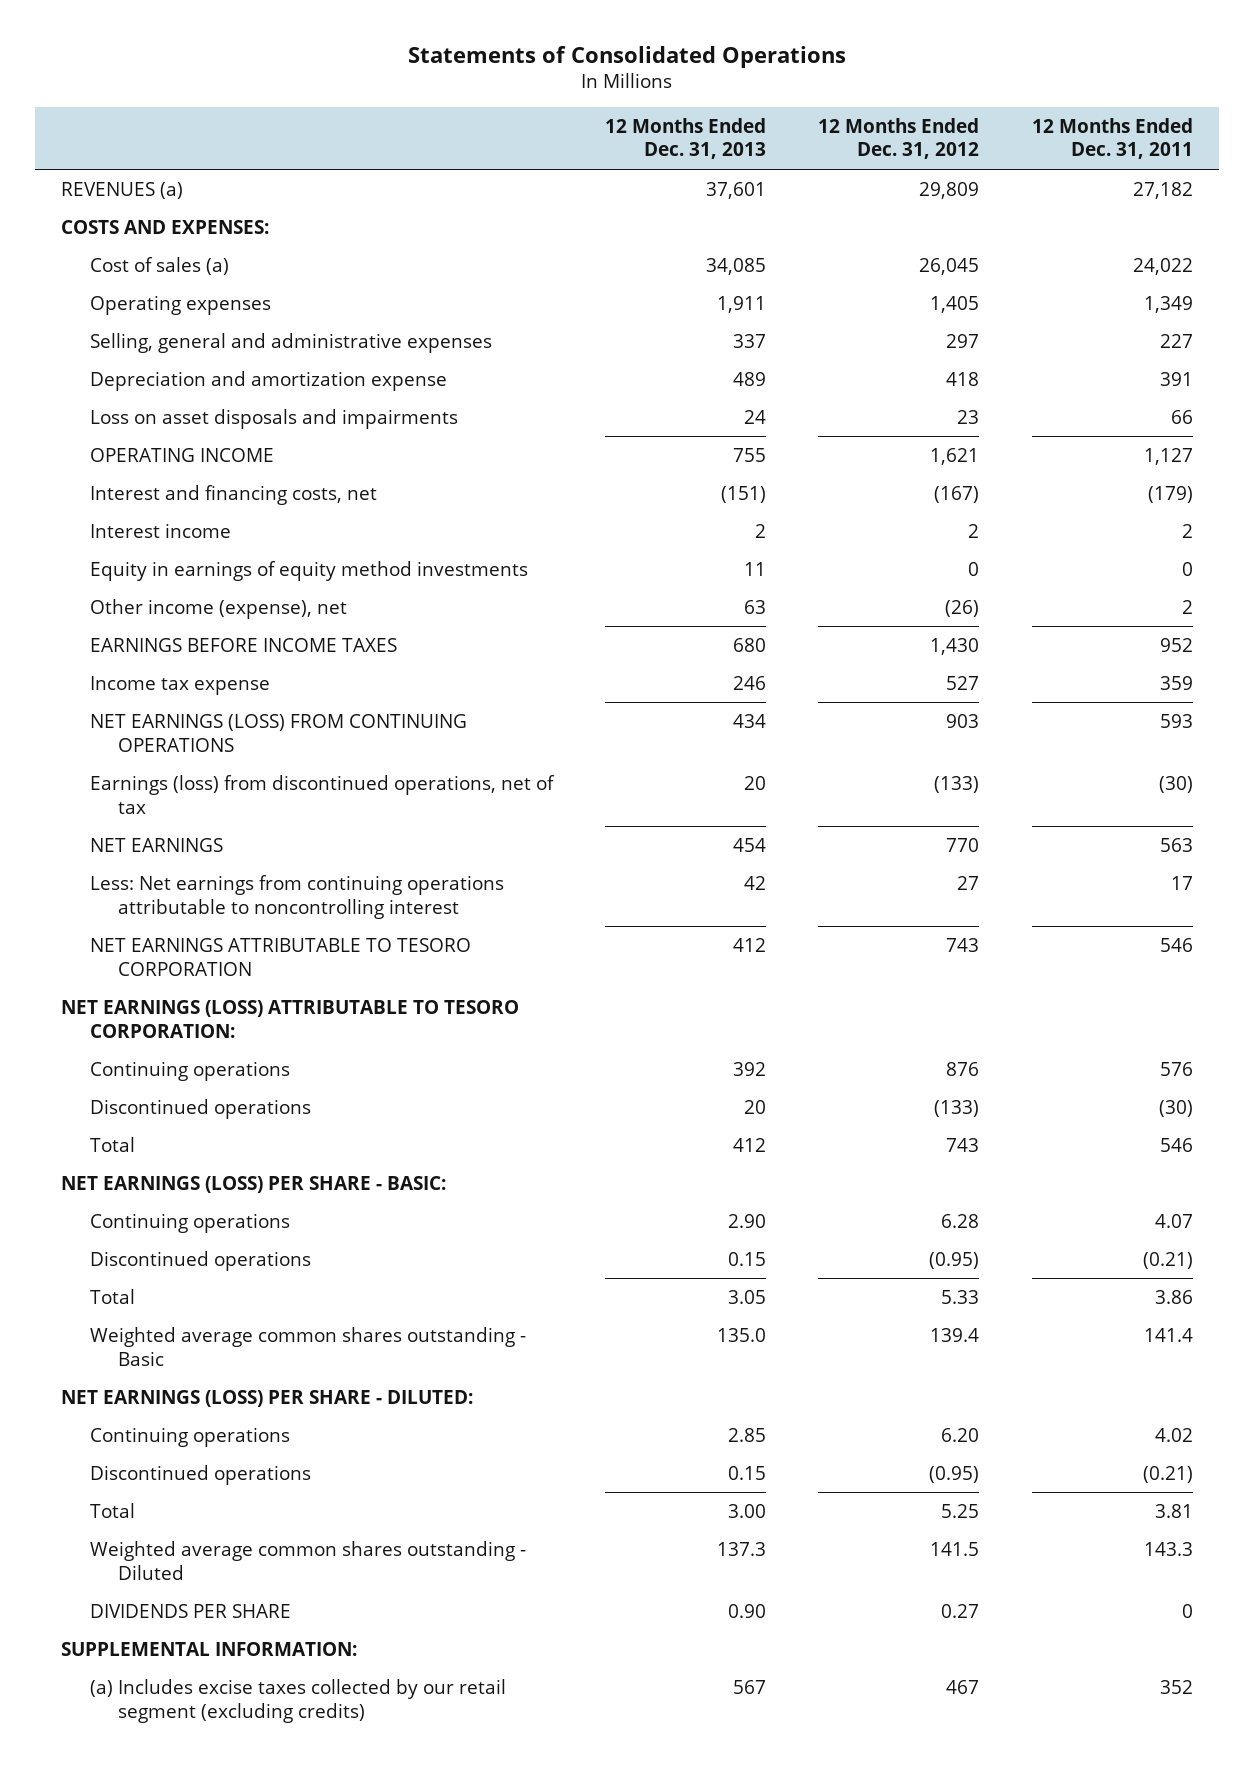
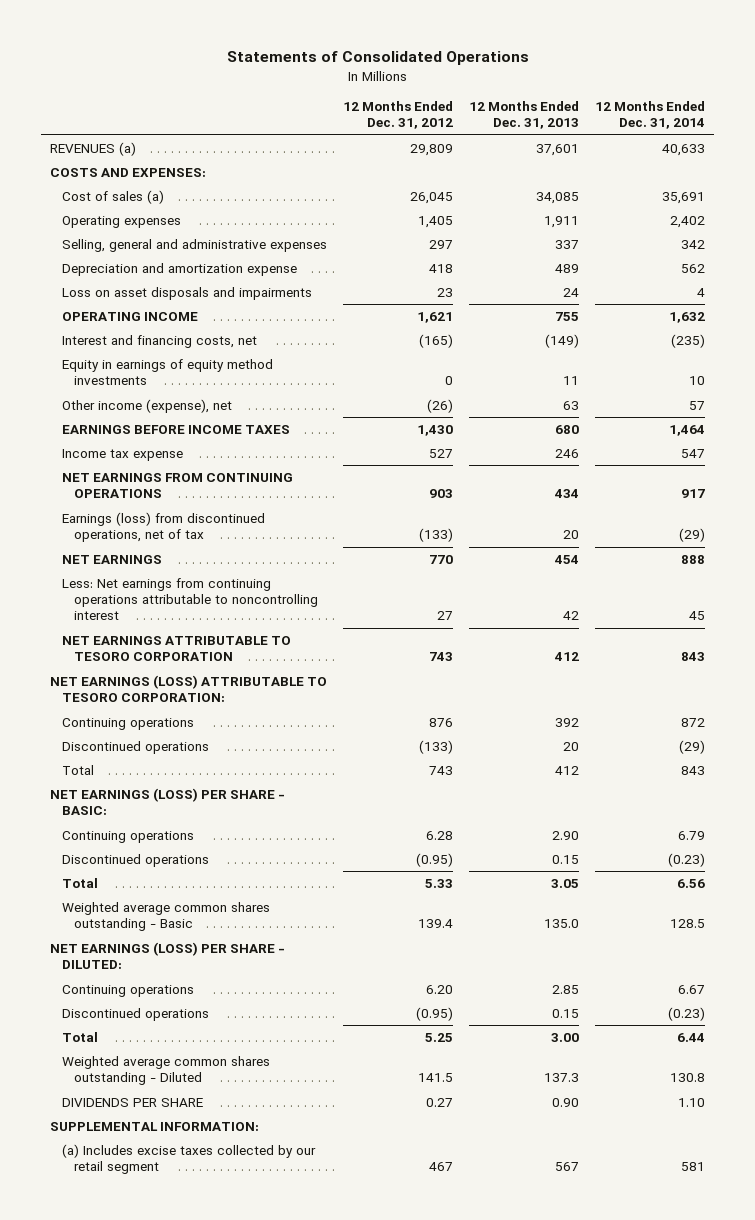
[1031,117,1193,160] 12 Months Ended Dec. 31, 2011 -> none
none -> [595,101,706,130] 12 Months Ended Dec. 31, 2014
[89,522,231,538] Interest income -> none
[720,485,766,503] (151) -> [545,333,580,348] (149)
[934,485,980,503] (167) -> [418,333,453,348] (165)
[89,713,467,752] NET EARNINGS (LOSS) FROM CONTINUING OPERATIONS -> [61,472,293,499] NET EARNINGS FROM CONTINUING OPERATIONS
[89,1678,506,1723] (a) Includes excise taxes collected by our retail segment (excluding credits) -> [61,1143,316,1175] (a) Includes excise taxes collected by our retail segment

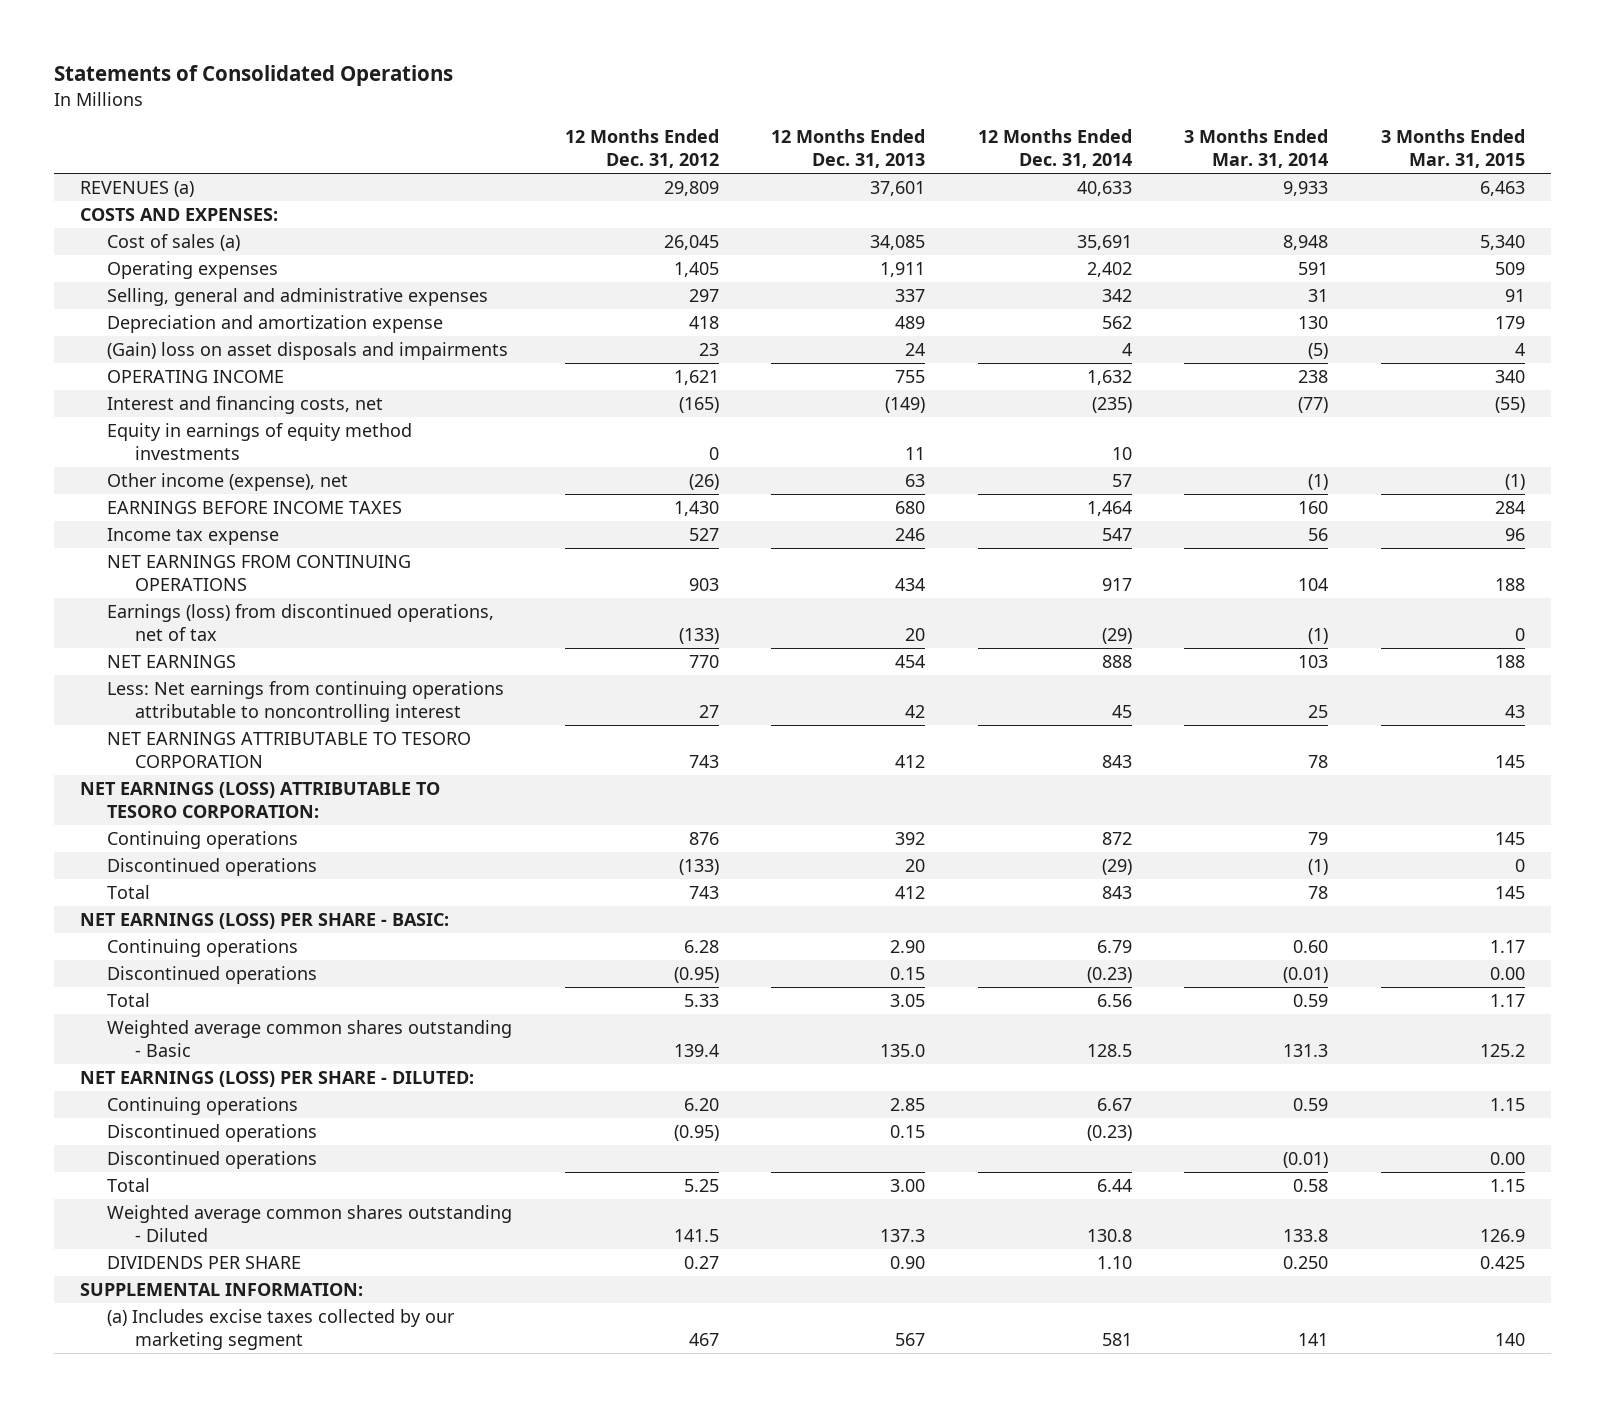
none -> [1184,129,1329,168] 3 Months Ended Mar. 31, 2014
none -> [1380,129,1525,168] 3 Months Ended Mar. 31, 2015
[61,286,312,300] Loss on asset disposals and impairments -> [107,342,509,361] (Gain) loss on asset disposals and impairments
none -> [107,1151,318,1170] Discontinued operations
[61,1143,316,1175] (a) Includes excise taxes collected by our retail segment -> [107,1309,456,1350] (a) Includes excise taxes collected by our marketing segment

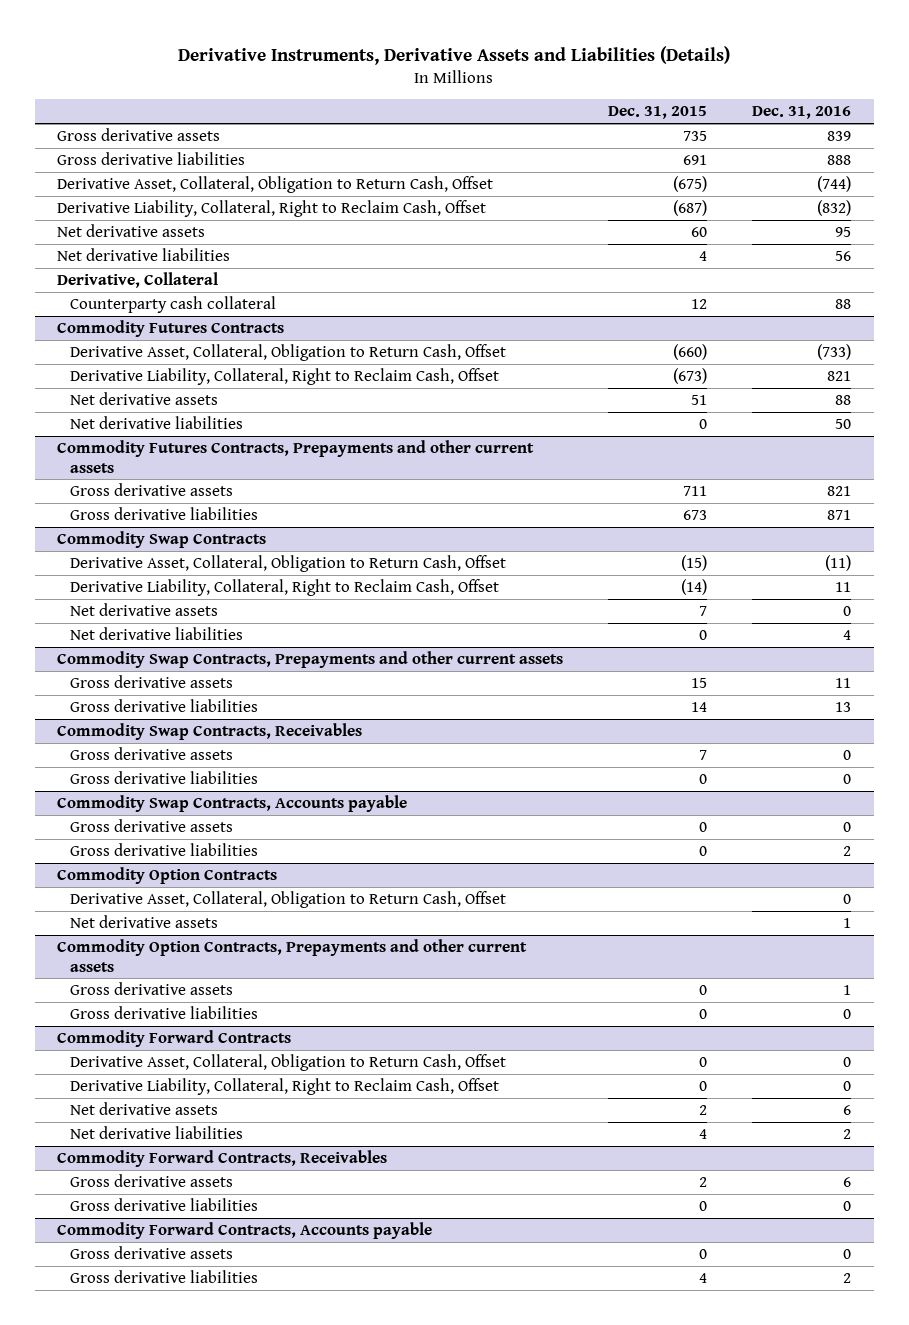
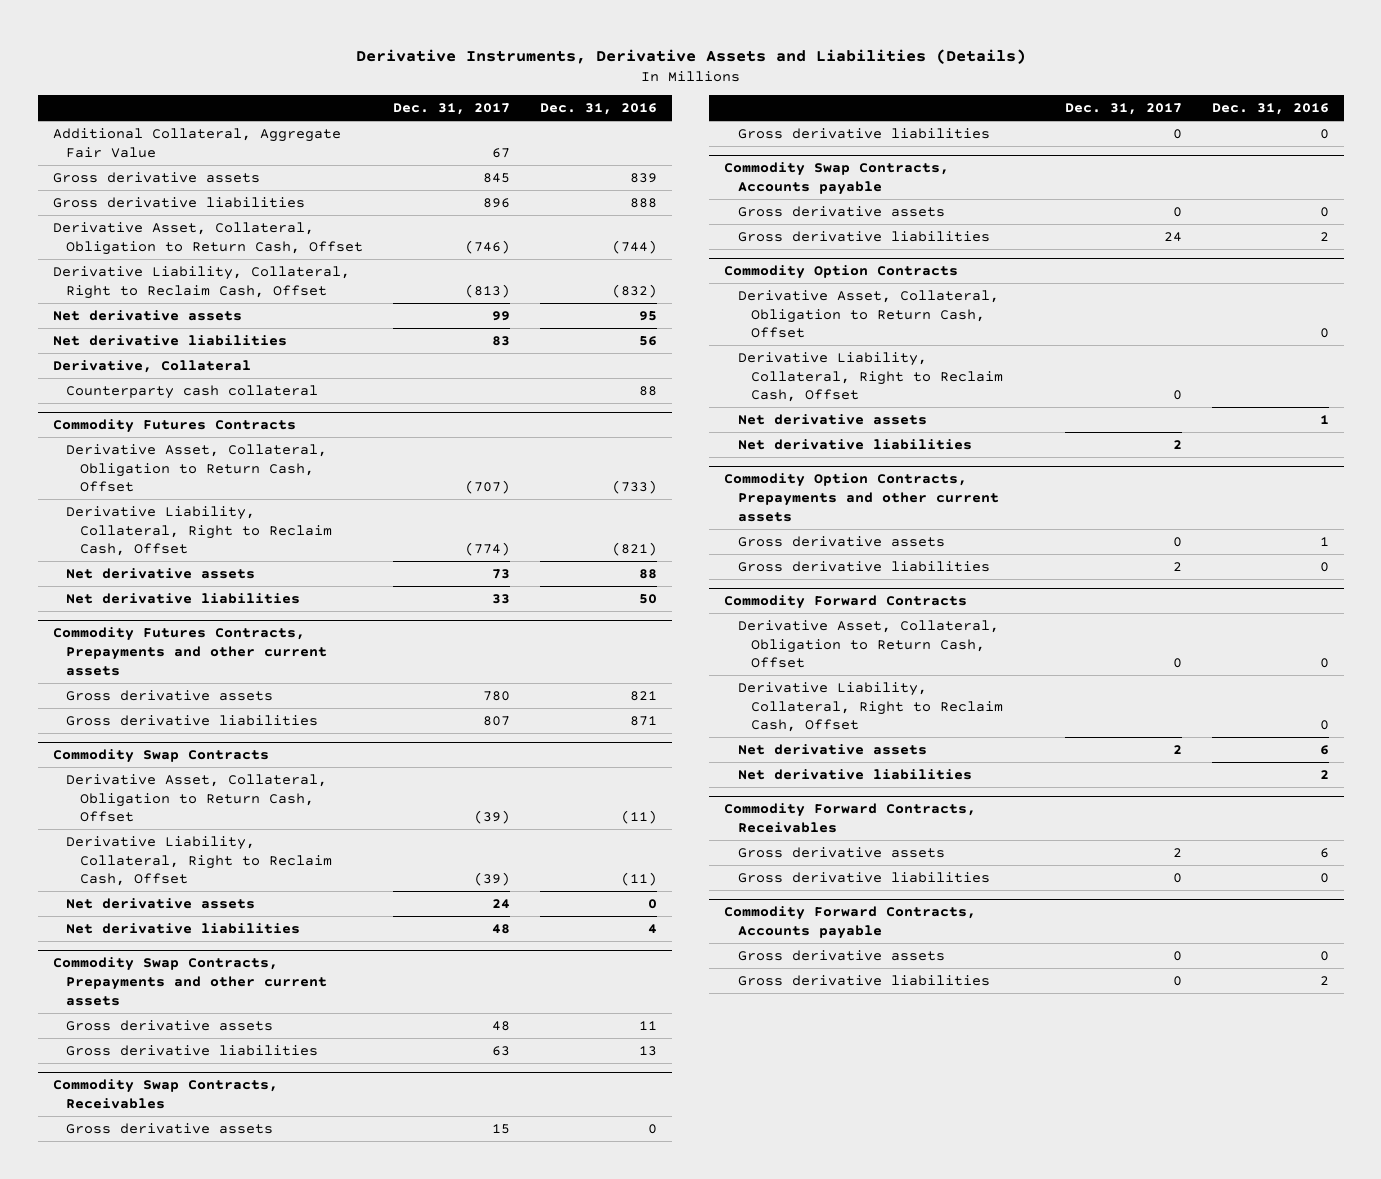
[608,106,708,120] Dec. 31, 2015 -> none
none -> [393,103,511,116] Dec. 31, 2017
none -> [52,127,341,158] Additional Collateral, Aggregate Fair Value
[827,370,852,381] 821 -> [612,542,658,557] (821)
[835,581,852,592] 11 -> [621,872,658,887] (11)
none -> [737,351,1004,403] Derivative Liability, Collateral, Right to Reclaim Cash, Offset
none -> [737,438,972,450] Net derivative liabilities

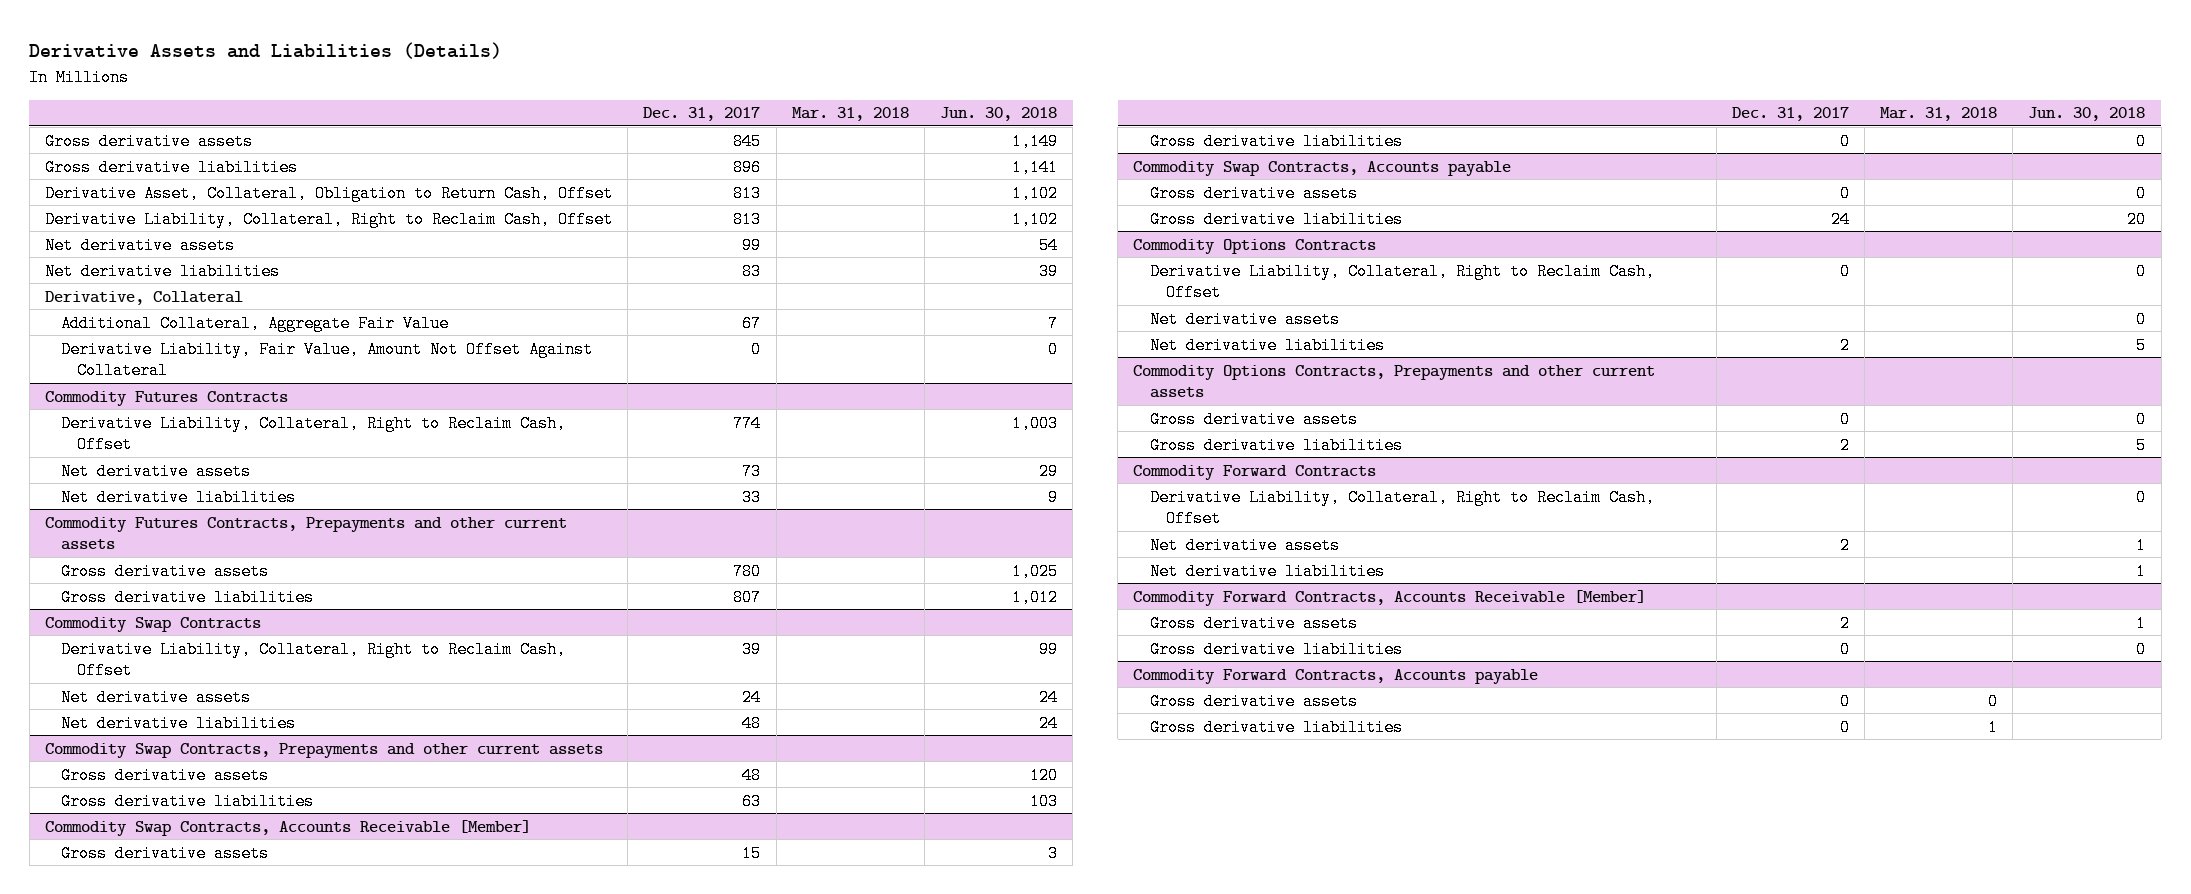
[355,48,1026,64] Derivative Instruments, Derivative Assets and Liabilities (Details) -> [29,42,503,60] Derivative Assets and Liabilities (Details)
[540,103,658,116] Dec. 31, 2016 -> none
none -> [791,107,909,122] Mar. 31, 2018
none -> [940,107,1058,122] Jun. 30, 2018
[465,239,511,254] (746) -> [733,184,762,202] 813
[465,283,511,298] (813) -> [733,210,762,228] 813
[66,384,319,399] Counterparty cash collateral -> none
[52,127,341,158] Additional Collateral, Aggregate Fair Value -> [61,314,450,332] Additional Collateral, Aggregate Fair Value
none -> [61,340,594,380] Derivative Liability, Fair Value, Amount Not Offset Against Collateral
[66,443,328,493] Derivative Asset, Collateral, Obligation to Return Cash, Offset -> none
[465,542,511,557] (774) -> [733,414,762,432] 774
[66,773,328,823] Derivative Asset, Collateral, Obligation to Return Cash, Offset -> none
[474,872,511,887] (39) -> [742,640,762,658] 39
[52,1079,278,1110] Commodity Swap Contracts, Receivables -> none
none -> [45,819,532,836] Commodity Swap Contracts, Accounts Receivable [Member]
[737,289,999,339] Derivative Asset, Collateral, Obligation to Return Cash, Offset -> none
[724,265,959,280] Commodity Option Contracts -> [1133,238,1377,254] Commodity Options Contracts
[724,473,999,522] Commodity Option Contracts, Prepayments and other current assets -> [1133,364,1656,399] Commodity Options Contracts, Prepayments and other current assets
[737,619,999,669] Derivative Asset, Collateral, Obligation to Return Cash, Offset -> none
[724,803,977,834] Commodity Forward Contracts, Receivables -> none
none -> [1133,589,1647,606] Commodity Forward Contracts, Accounts Receivable [Member]

